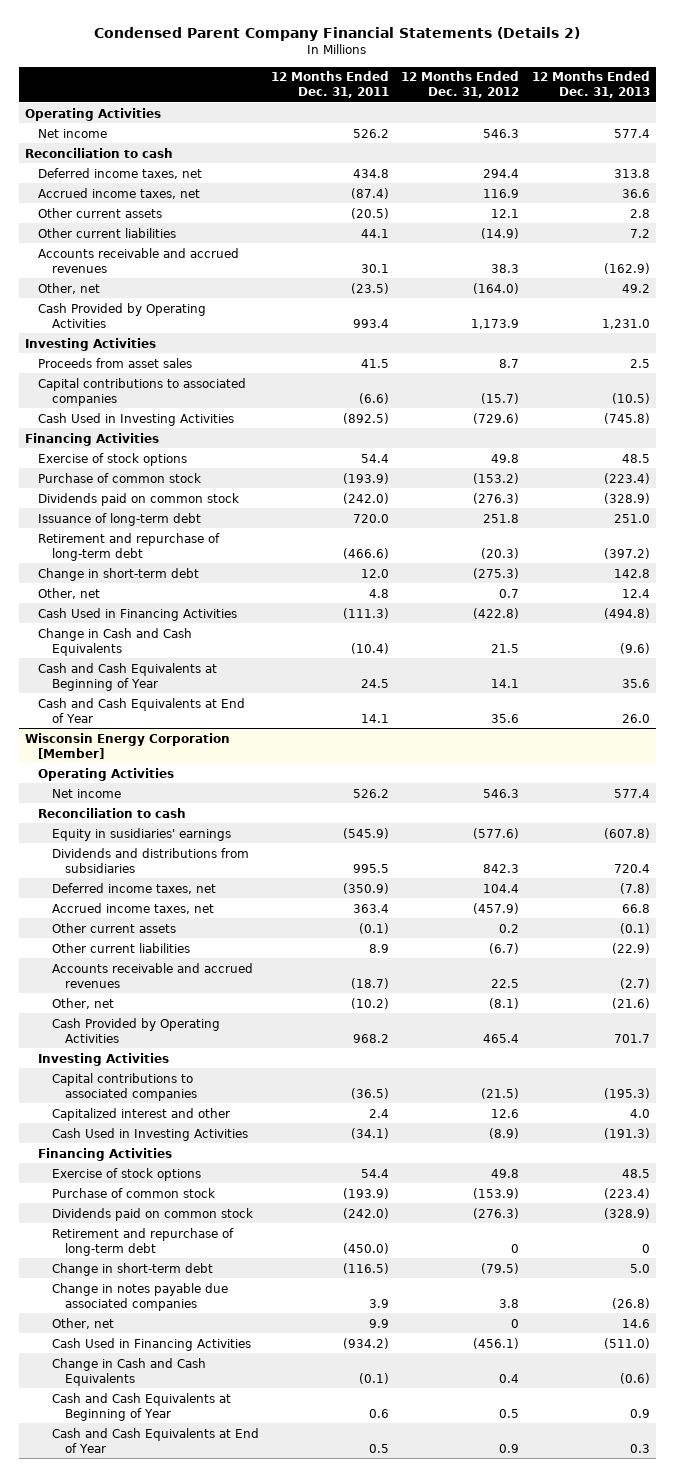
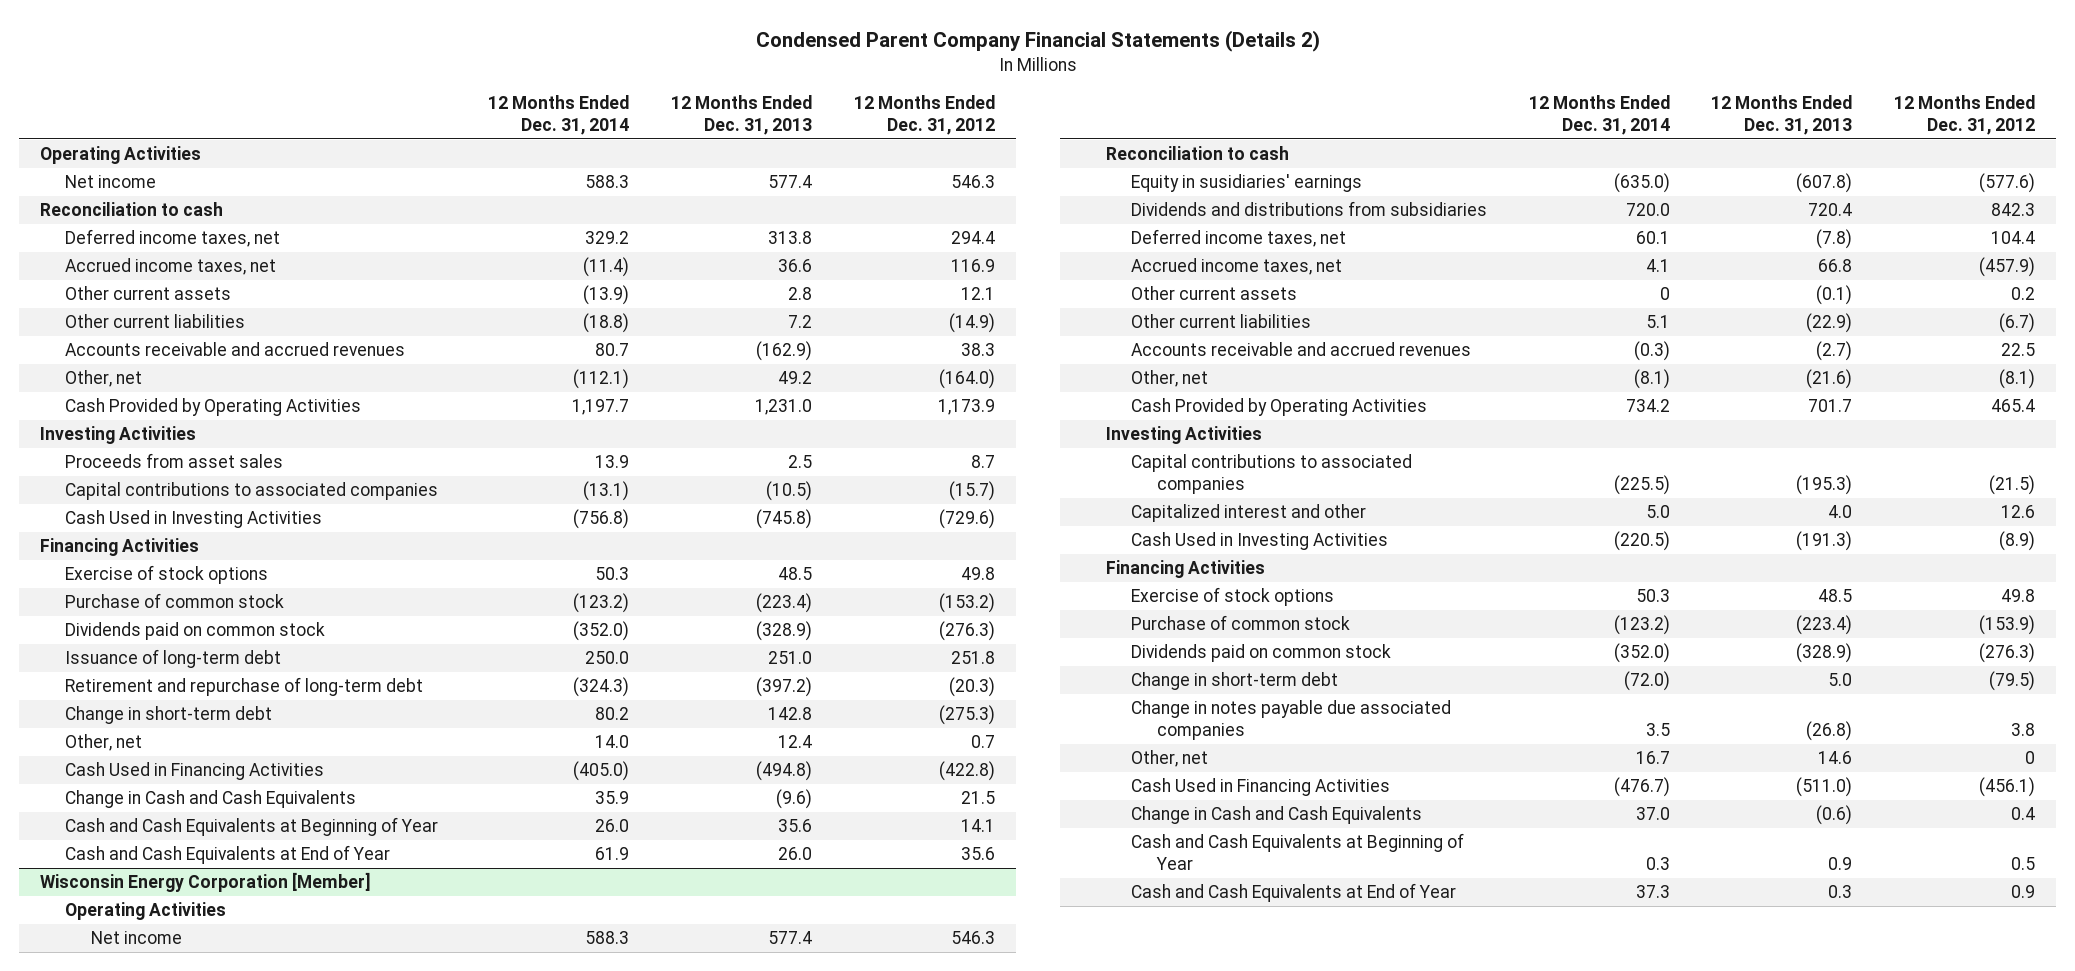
[270,71,389,99] 12 Months Ended Dec. 31, 2011 -> none
none -> [488,94,630,135] 12 Months Ended Dec. 31, 2014
[51,1227,234,1256] Retirement and repurchase of long-term debt -> none

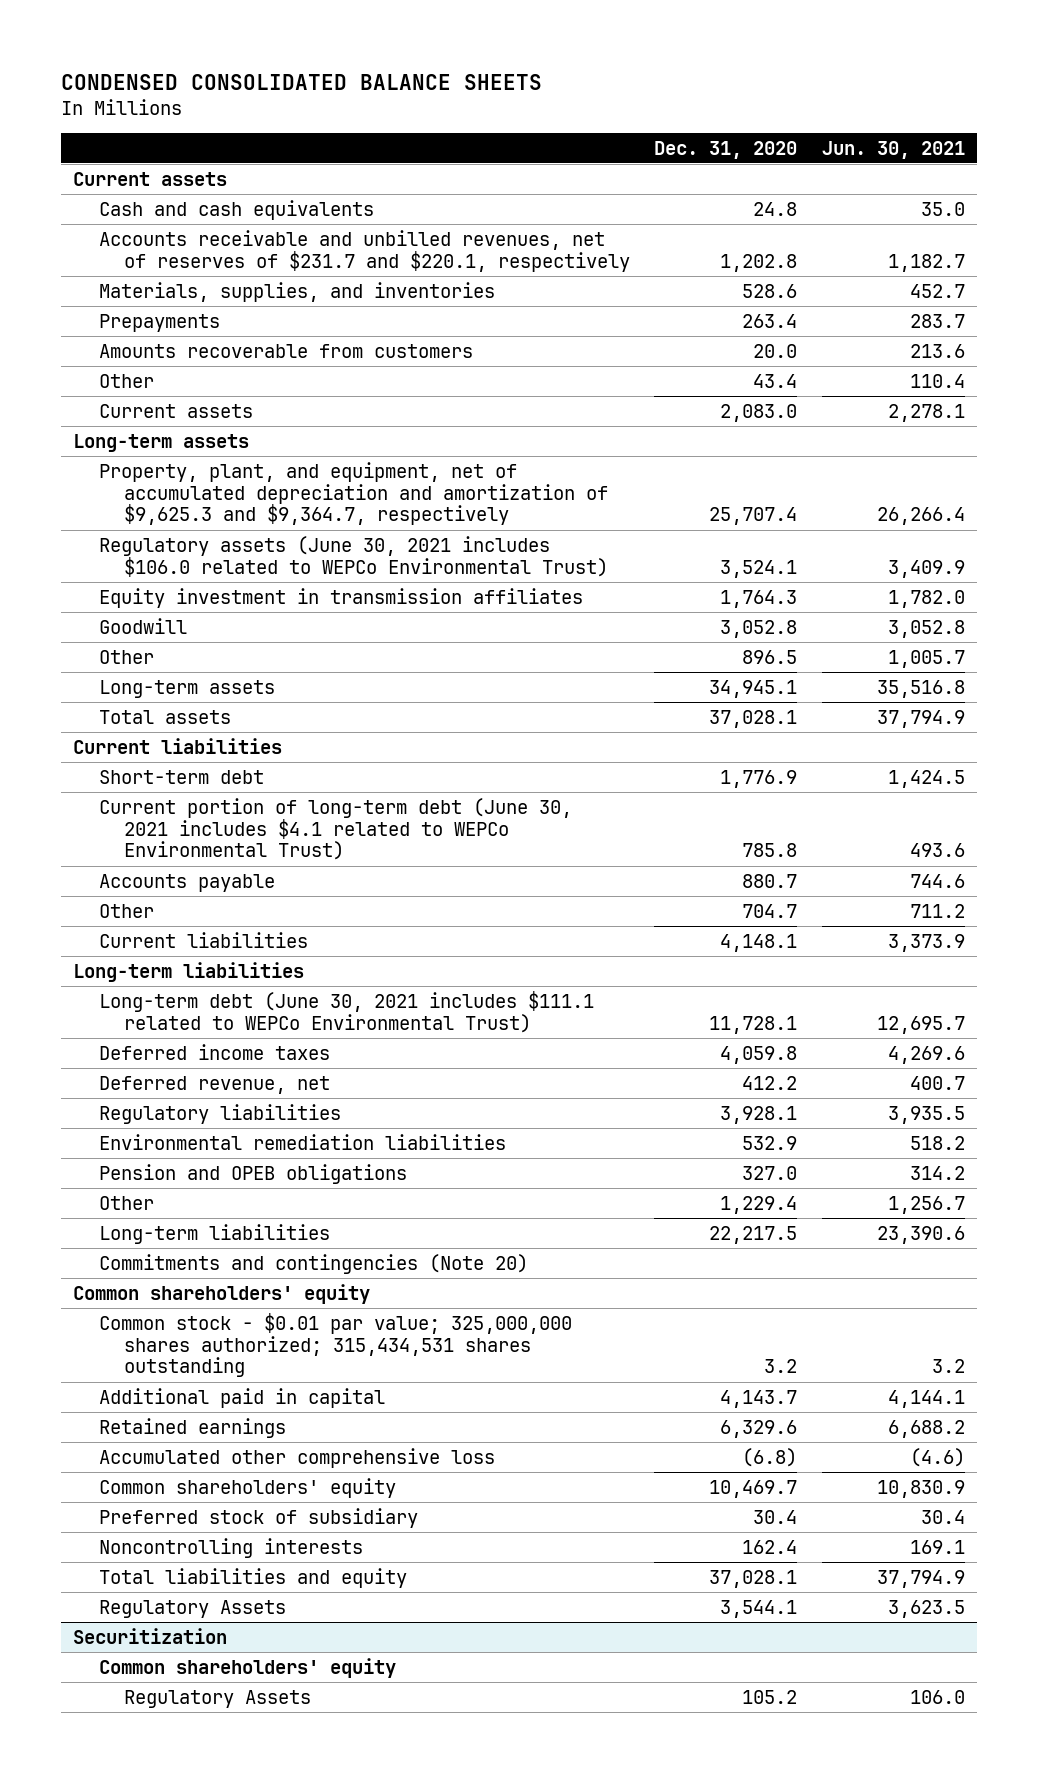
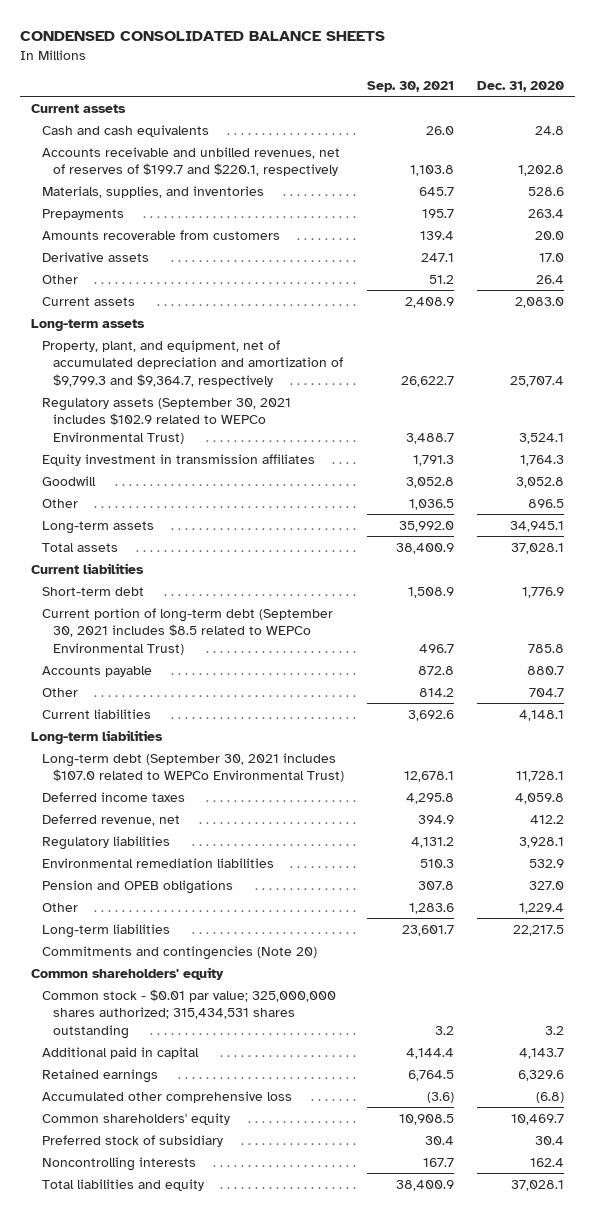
[821,140,965,159] Jun. 30, 2021 -> none
none -> [367,81,455,93] Sep. 30, 2021
[98,229,630,272] Accounts receivable and unbilled revenues, net of reserves of $231.7 and $220.1, respectively -> [42,146,341,177] Accounts receivable and unbilled revenues, net of reserves of $199.7 and $220.1, respectively
none -> [42,251,150,262] Derivative assets
[753,373,798,388] 43.4 -> [535,274,564,284] 26.4
[98,461,608,526] Property, plant, and equipment, net of accumulated depreciation and amortization of $9,625.3 and $9,364.7, respectively -> [42,339,344,387] Property, plant, and equipment, net of accumulated depreciation and amortization of $9,799.3 and $9,364.7, respectively
[98,535,608,577] Regulatory assets (June 30, 2021 includes $106.0 related to WEPCo Environmental Trust) -> [42,397,292,444] Regulatory assets (September 30, 2021 includes $102.9 related to WEPCo Environmental Trust)
[98,797,572,861] Current portion of long-term debt (June 30, 2021 includes $4.1 related to WEPCo Environmental Trust) -> [42,607,334,655] Current portion of long-term debt (September 30, 2021 includes $8.5 related to WEPCo Environmental Trust)
[98,990,594,1033] Long-term debt (June 30, 2021 includes $111.1 related to WEPCo Environmental Trust) -> [42,752,345,783] Long-term debt (September 30, 2021 includes $107.0 related to WEPCo Environmental Trust)
[98,1599,286,1618] Regulatory Assets -> none
[73,1627,228,1644] Securitization -> none
[98,1657,396,1678] Common shareholders' equity -> none
[123,1689,311,1708] Regulatory Assets -> none

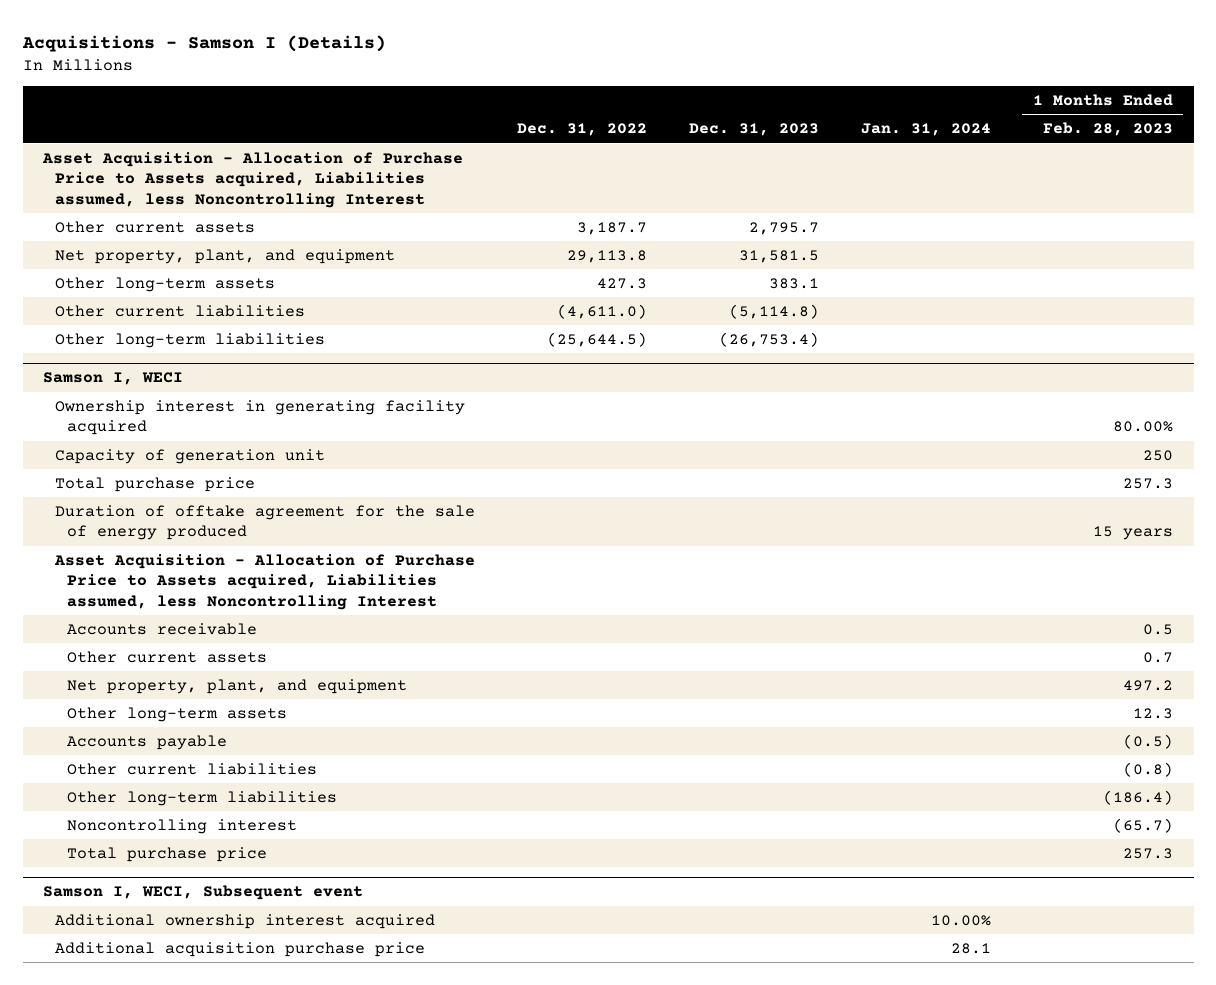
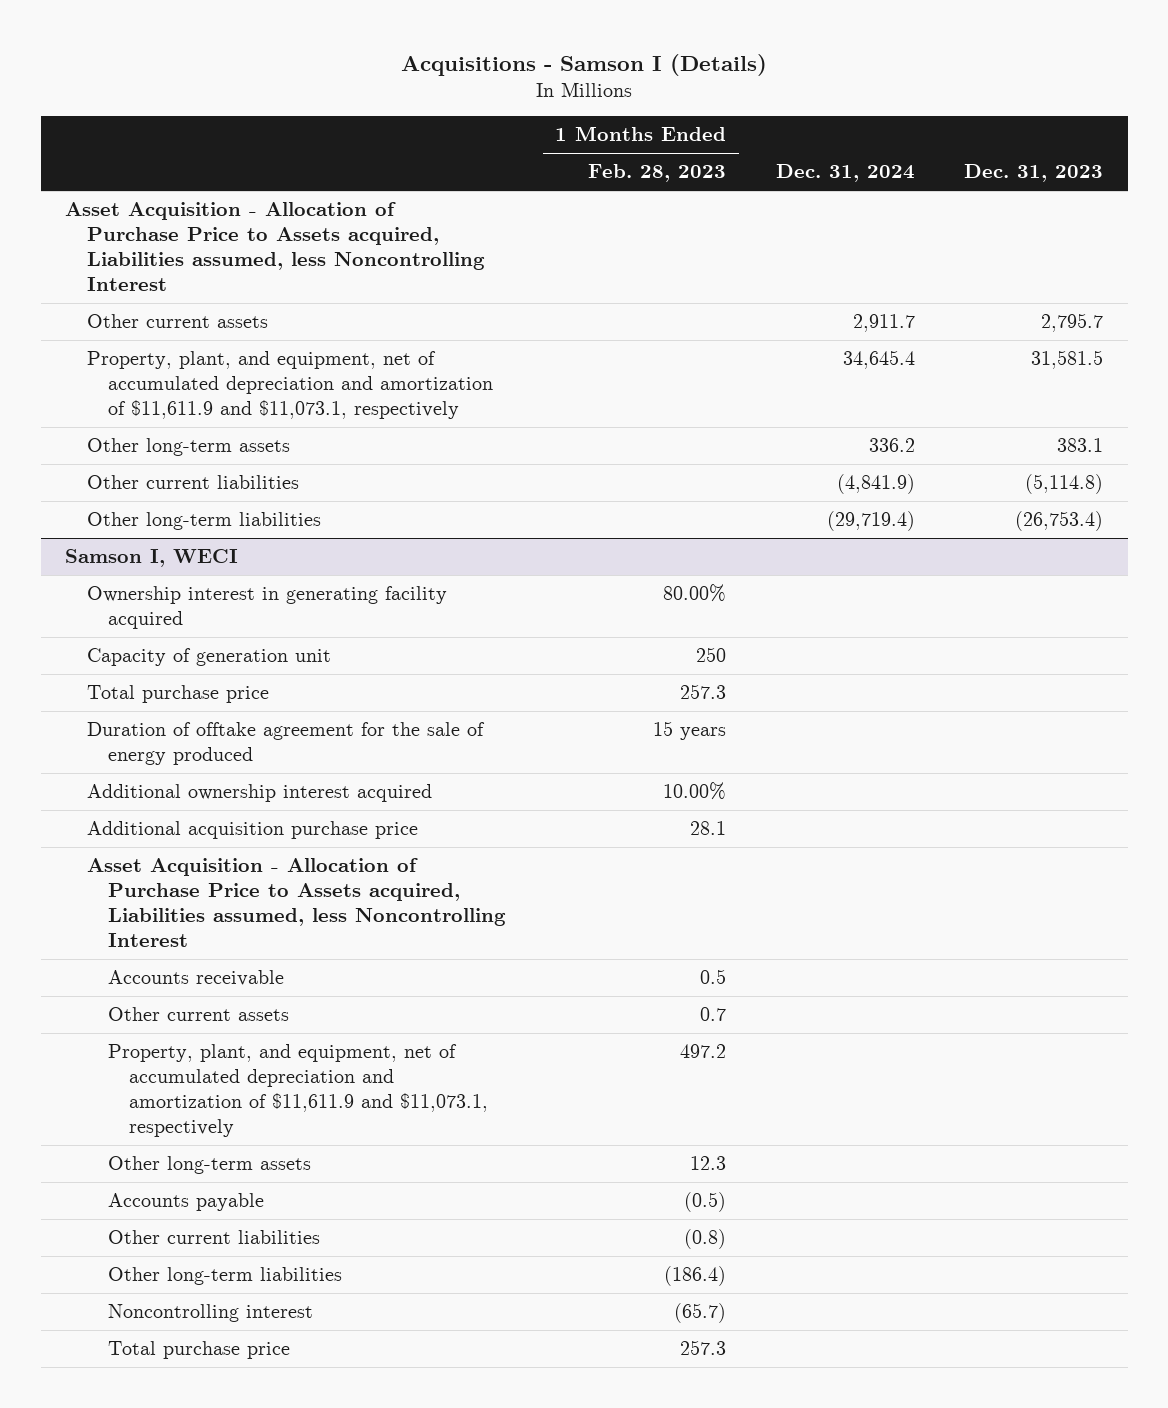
[517,123,648,137] Dec. 31, 2022 -> none
[860,123,991,137] Jan. 31, 2024 -> none
none -> [775,164,915,183] Dec. 31, 2024
[55,248,396,264] Net property, plant, and equipment -> [86,351,494,419] Property, plant, and equipment, net of accumulated depreciation and amortization of $11,611.9 and $11,073.1, respectively
none -> [86,784,432,803] Additional ownership interest acquired
none -> [86,821,418,840] Additional acquisition purchase price
[66,678,407,694] Net property, plant, and equipment -> [108,1044,489,1137] Property, plant, and equipment, net of accumulated depreciation and amortization of $11,611.9 and $11,073.1, respectively
[43,885,364,901] Samson I, WECI, Subsequent event -> none
[55,913,436,929] Additional ownership interest acquired -> none
[55,941,426,957] Additional acquisition purchase price -> none

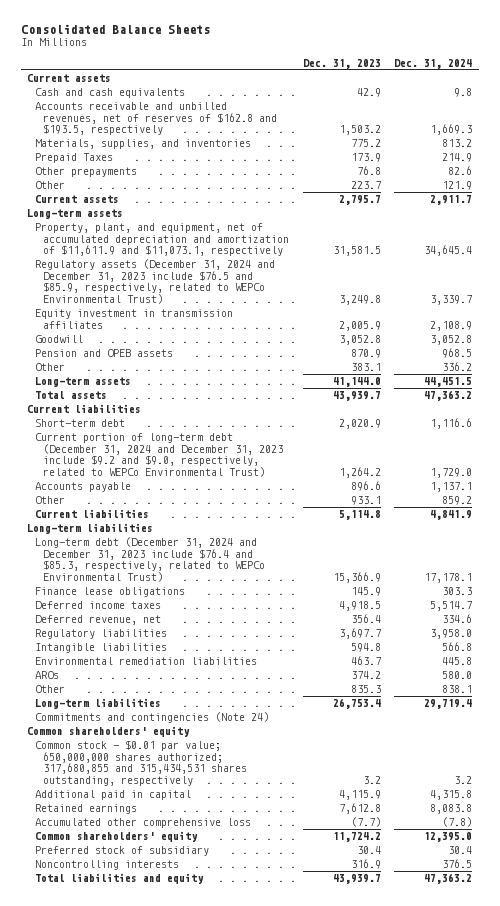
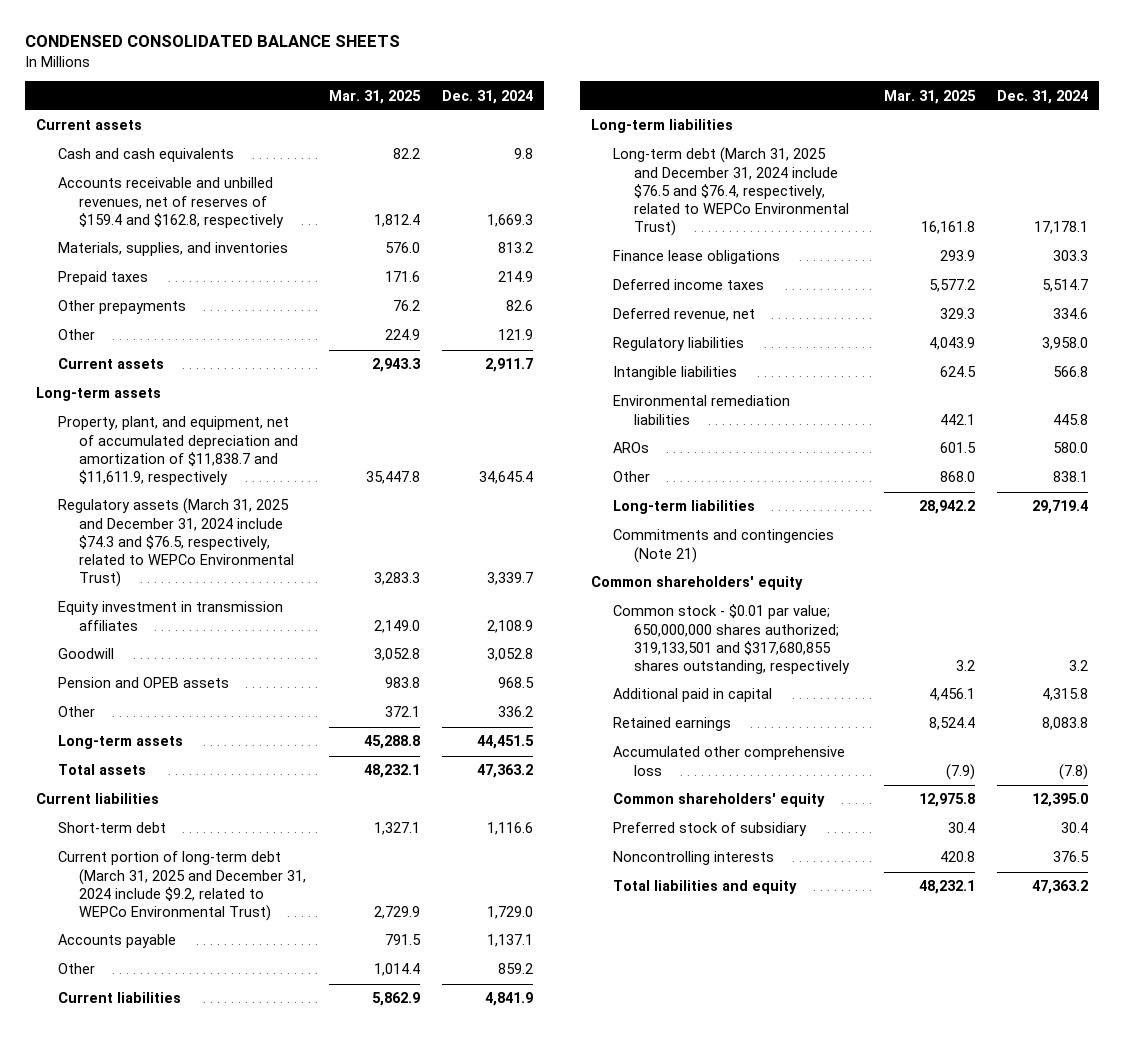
[20,24,210,35] Consolidated Balance Sheets -> [25,35,401,48] CONDENSED CONSOLIDATED BALANCE SHEETS
[302,58,381,69] Dec. 31, 2023 -> none
none -> [328,89,421,104] Mar. 31, 2025
[35,102,277,136] Accounts receivable and unbilled revenues, net of reserves of $162.8 and $193.5, respectively -> [57,177,285,228] Accounts receivable and unbilled revenues, net of reserves of $159.4 and $162.8, respectively
[35,153,114,164] Prepaid Taxes -> [57,271,148,286] Prepaid taxes
[35,223,289,257] Property, plant, and equipment, net of accumulated depreciation and amortization of $11,611.9 and $11,073.1, respectively -> [57,416,299,486] Property, plant, and equipment, net of accumulated depreciation and amortization of $11,838.7 and $11,611.9, respectively
[35,259,276,304] Regulatory assets (December 31, 2024 and December 31, 2023 include $76.5 and $85.9, respectively, related to WEPCo Environmental Trust) -> [57,498,295,588] Regulatory assets (March 31, 2025 and December 31, 2024 include $74.3 and $76.5, respectively, related to WEPCo Environmental Trust)
[35,433,283,477] Current portion of long-term debt (December 31, 2024 and December 31, 2023 include $9.2 and $9.0, respectively, related to WEPCo Environmental Trust) -> [57,851,307,922] Current portion of long-term debt (March 31, 2025 and December 31, 2024 include $9.2, related to WEPCo Environmental Trust)
[35,537,265,582] Long-term debt (December 31, 2024 and December 31, 2023 include $76.4 and $85.3, respectively, related to WEPCo Environmental Trust) -> [612,147,850,237] Long-term debt (March 31, 2025 and December 31, 2024 include $76.5 and $76.4, respectively, related to WEPCo Environmental Trust)
[35,712,270,724] Commitments and contingencies (Note 24) -> [612,529,834,563] Commitments and contingencies (Note 21)
[35,740,247,786] Common stock - $0.01 par value; 650,000,000 shares authorized; 317,680,855 and 315,434,531 shares outstanding, respectively -> [612,604,851,675] Common stock - $0.01 par value; 650,000,000 shares authorized; 319,133,501 and $317,680,855 shares outstanding, respectively

